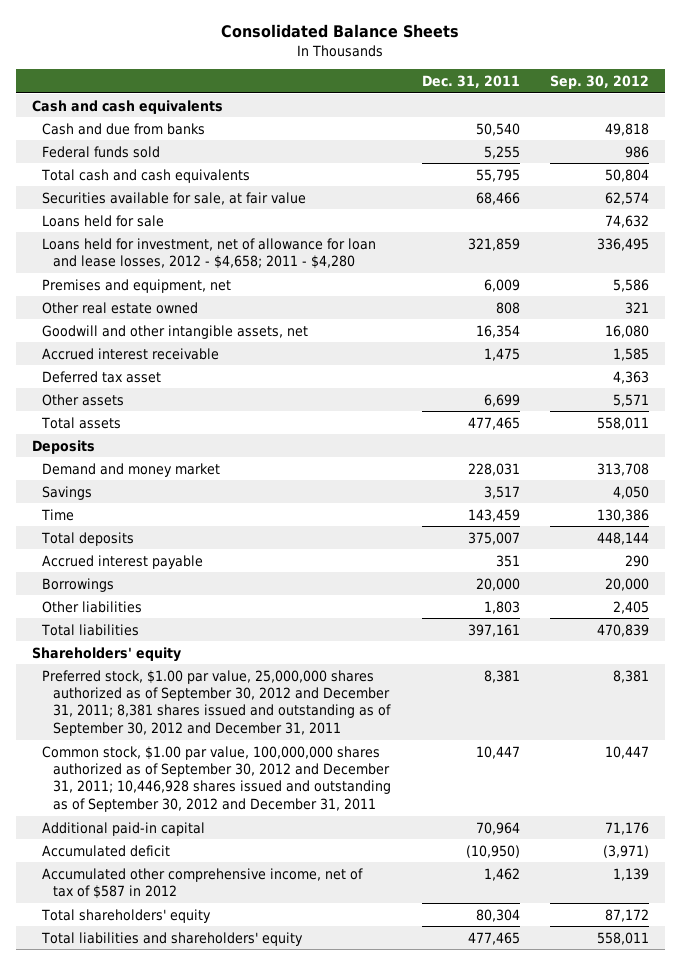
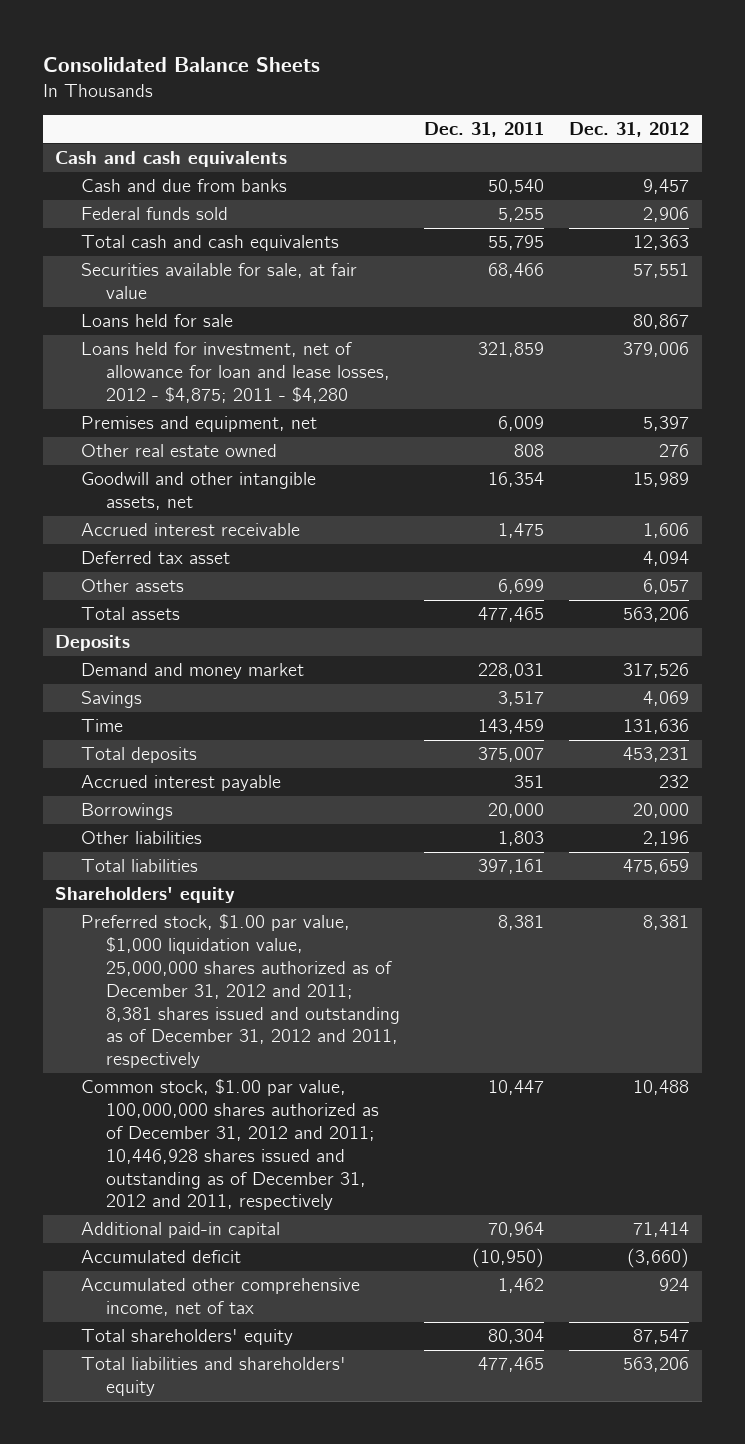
[550,75,650,90] Sep. 30, 2012 -> none
none -> [569,122,690,138] Dec. 31, 2012
[42,237,377,270] Loans held for investment, net of allowance for loan and lease losses, 2012 - $4,658; 2011 - $4,280 -> [80,342,390,403] Loans held for investment, net of allowance for loan and lease losses, 2012 - $4,875; 2011 - $4,280
[42,669,392,736] Preferred stock, $1.00 par value, 25,000,000 shares authorized as of September 30, 2012 and December 31, 2011; 8,381 shares issued and outstanding as of September 30, 2012 and December 31, 2011 -> [80,914,400,1069] Preferred stock, $1.00 par value, $1,000 liquidation value, 25,000,000 shares authorized as of December 31, 2012 and 2011; 8,381 shares issued and outstanding as of December 31, 2012 and 2011, respectively
[42,745,392,812] Common stock, $1.00 par value, 100,000,000 shares authorized as of September 30, 2012 and December 31, 2011; 10,446,928 shares issued and outstanding as of September 30, 2012 and December 31, 2011 -> [80,1079,379,1211] Common stock, $1.00 par value, 100,000,000 shares authorized as of December 31, 2012 and 2011; 10,446,928 shares issued and outstanding as of December 31, 2012 and 2011, respectively
[42,867,364,900] Accumulated other comprehensive income, net of tax of $587 in 2012 -> [80,1278,360,1317] Accumulated other comprehensive income, net of tax

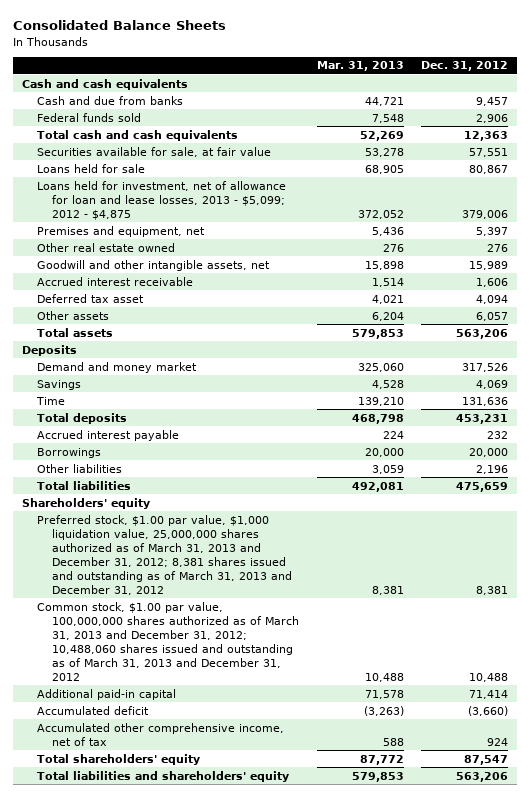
[424,122,545,138] Dec. 31, 2011 -> none
none -> [316,61,404,72] Mar. 31, 2013
[80,342,390,403] Loans held for investment, net of allowance for loan and lease losses, 2012 - $4,875; 2011 - $4,280 -> [36,180,286,220] Loans held for investment, net of allowance for loan and lease losses, 2013 - $5,099; 2012 - $4,875
[80,914,400,1069] Preferred stock, $1.00 par value, $1,000 liquidation value, 25,000,000 shares authorized as of December 31, 2012 and 2011; 8,381 shares issued and outstanding as of December 31, 2012 and 2011, respectively -> [36,514,293,596] Preferred stock, $1.00 par value, $1,000 liquidation value, 25,000,000 shares authorized as of March 31, 2013 and December 31, 2012; 8,381 shares issued and outstanding as of March 31, 2013 and December 31, 2012
[80,1079,379,1211] Common stock, $1.00 par value, 100,000,000 shares authorized as of December 31, 2012 and 2011; 10,446,928 shares issued and outstanding as of December 31, 2012 and 2011, respectively -> [36,601,300,682] Common stock, $1.00 par value, 100,000,000 shares authorized as of March 31, 2013 and December 31, 2012; 10,488,060 shares issued and outstanding as of March 31, 2013 and December 31, 2012

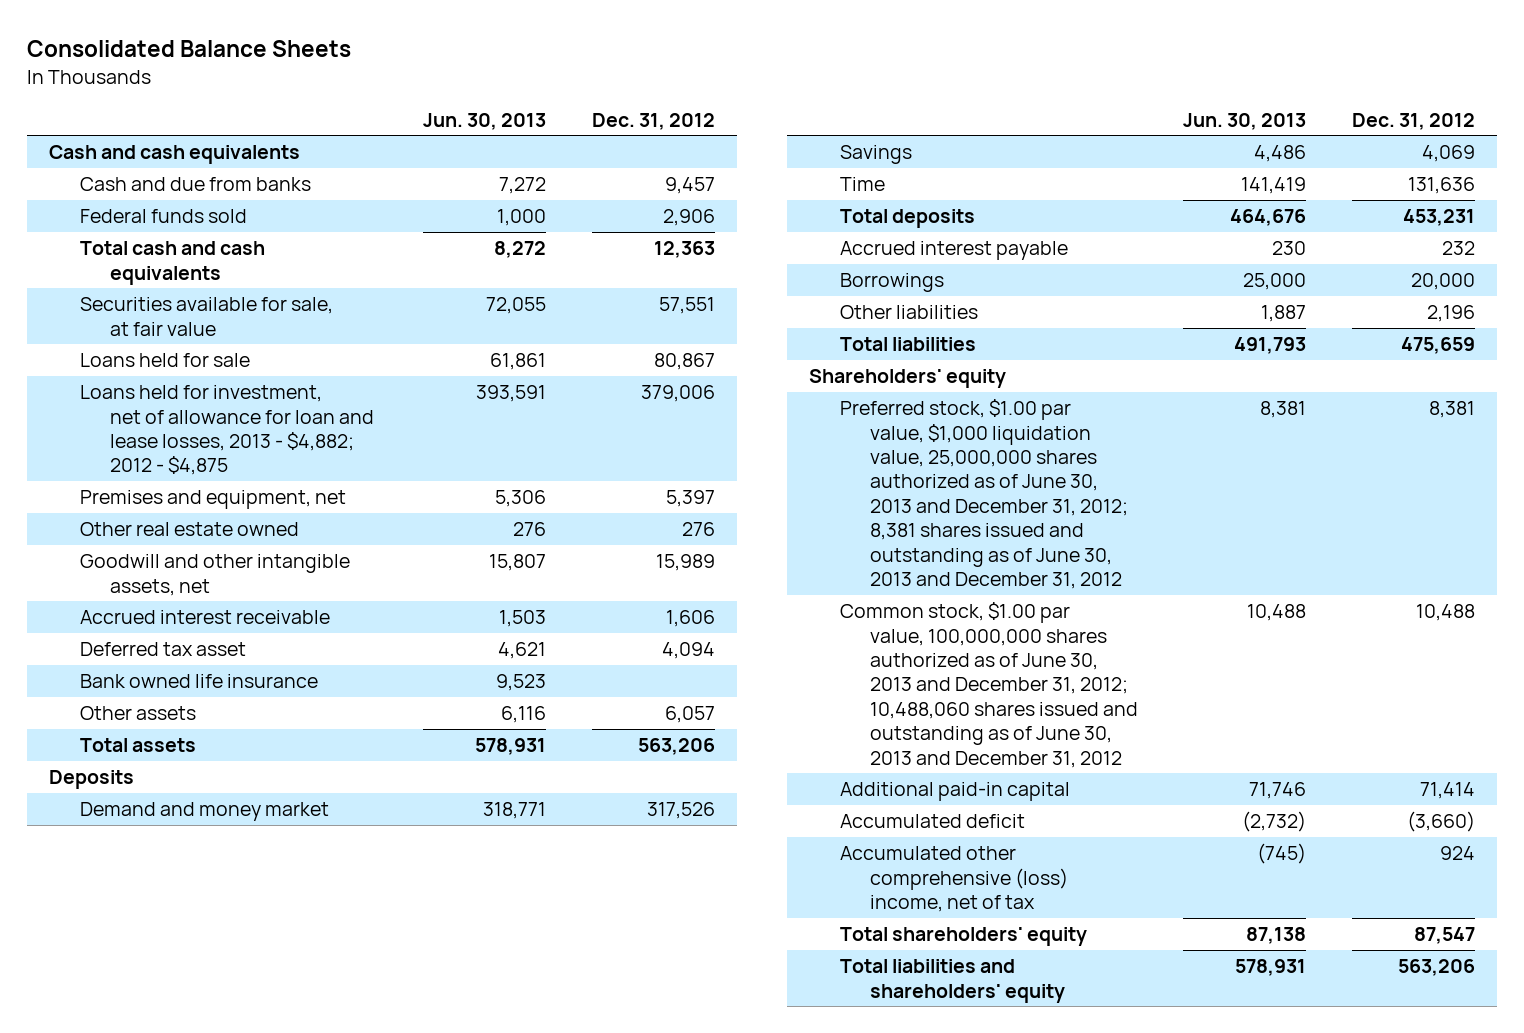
[316,61,404,72] Mar. 31, 2013 -> none
none -> [423,112,547,130] Jun. 30, 2013
[36,180,286,220] Loans held for investment, net of allowance for loan and lease losses, 2013 - $5,099; 2012 - $4,875 -> [79,385,375,476] Loans held for investment, net of allowance for loan and lease losses, 2013 - $4,882; 2012 - $4,875
none -> [79,674,318,689] Bank owned life insurance
[36,514,293,596] Preferred stock, $1.00 par value, $1,000 liquidation value, 25,000,000 shares authorized as of March 31, 2013 and December 31, 2012; 8,381 shares issued and outstanding as of March 31, 2013 and December 31, 2012 -> [839,399,1129,590] Preferred stock, $1.00 par value, $1,000 liquidation value, 25,000,000 shares authorized as of June 30, 2013 and December 31, 2012; 8,381 shares issued and outstanding as of June 30, 2013 and December 31, 2012
[36,601,300,682] Common stock, $1.00 par value, 100,000,000 shares authorized as of March 31, 2013 and December 31, 2012; 10,488,060 shares issued and outstanding as of March 31, 2013 and December 31, 2012 -> [839,602,1139,768] Common stock, $1.00 par value, 100,000,000 shares authorized as of June 30, 2013 and December 31, 2012; 10,488,060 shares issued and outstanding as of June 30, 2013 and December 31, 2012
[36,722,284,746] Accumulated other comprehensive income, net of tax -> [839,846,1069,912] Accumulated other comprehensive (loss) income, net of tax

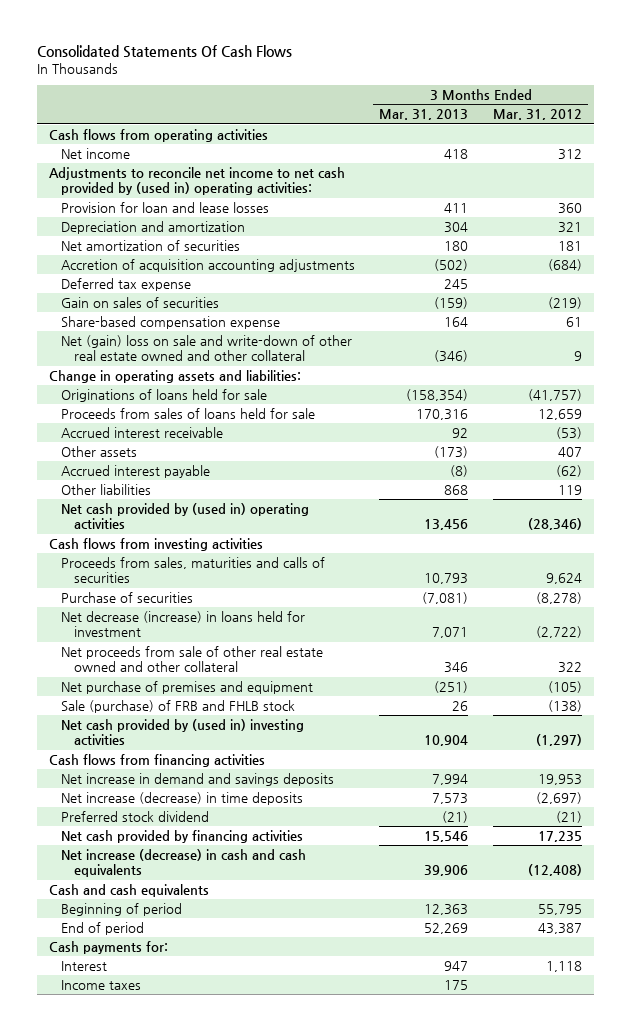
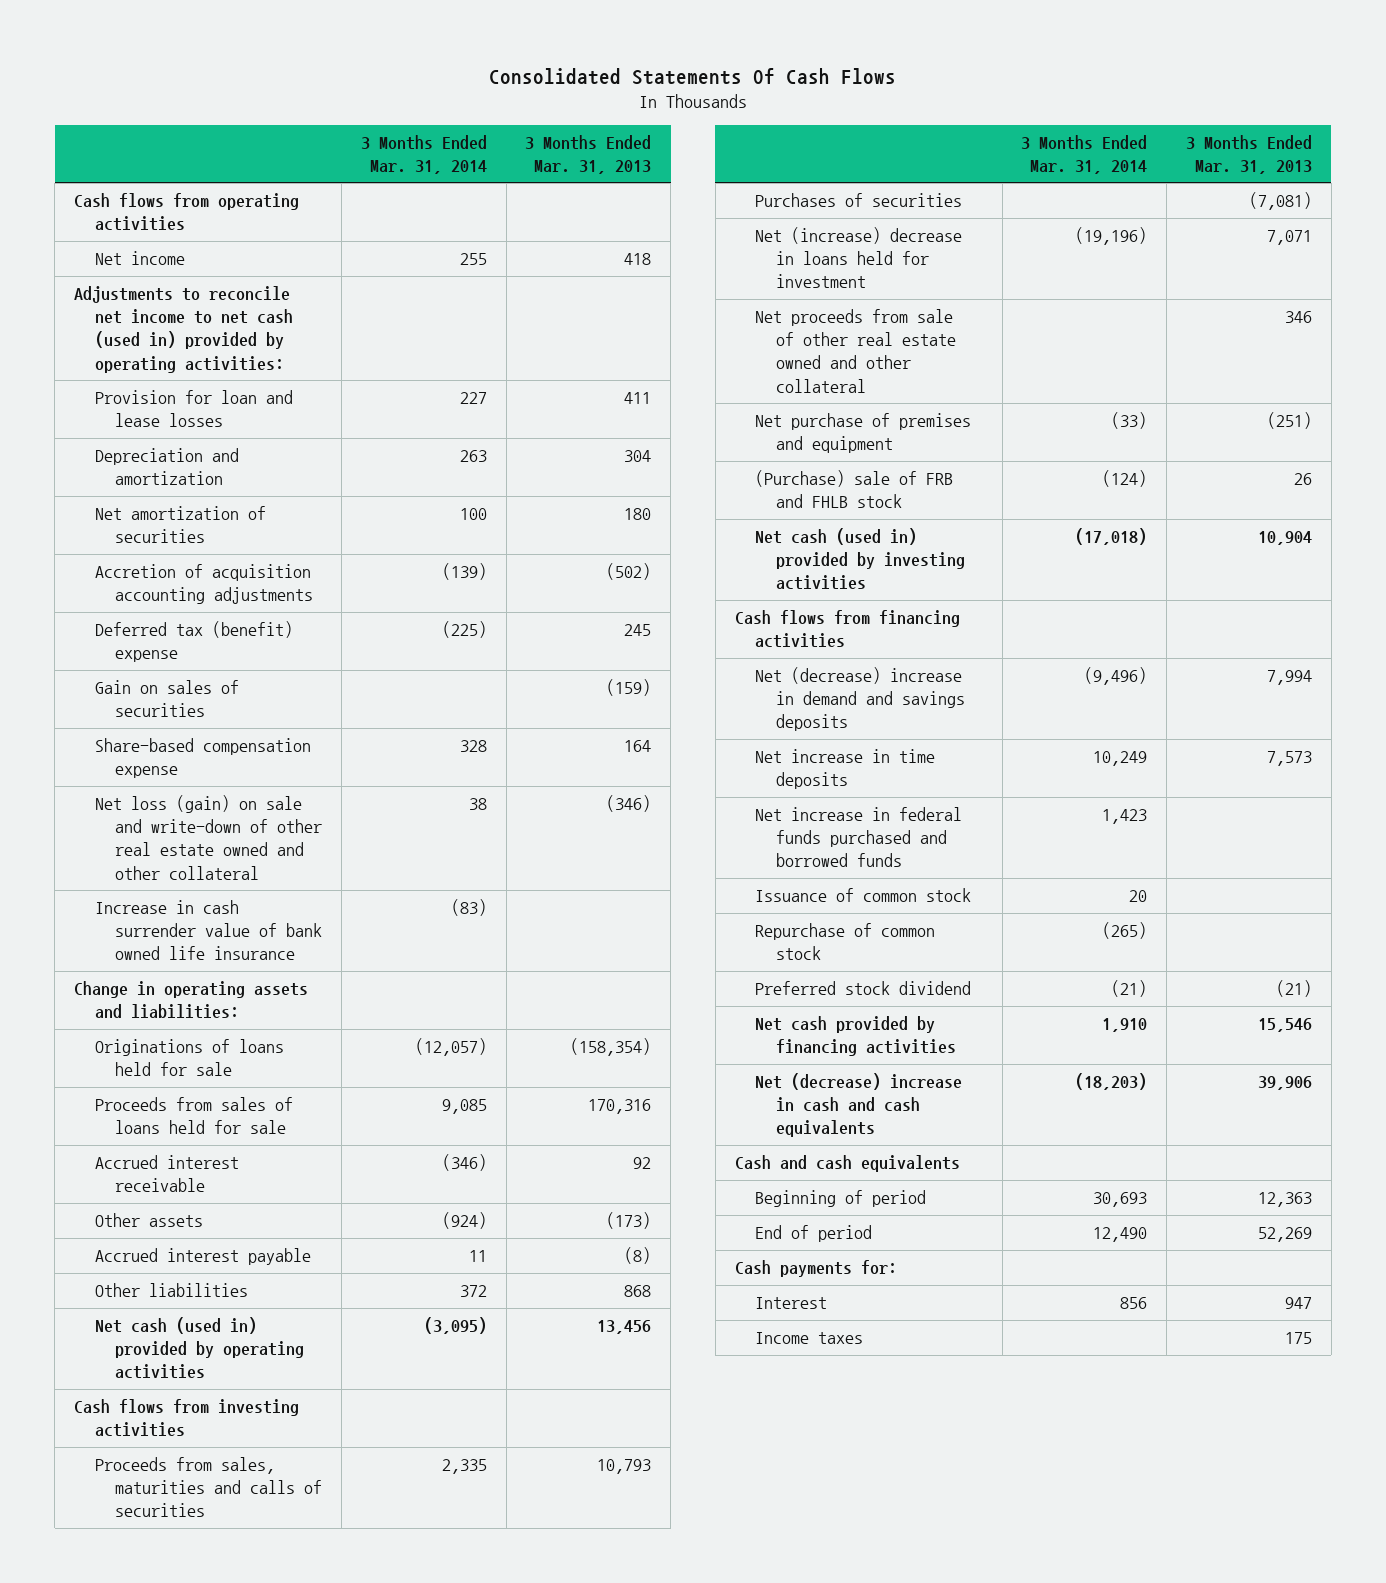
[492,109,582,121] Mar. 31, 2012 -> none
none -> [360,134,487,174] 3 Months Ended Mar. 31, 2014
[48,167,345,196] Adjustments to reconcile net income to net cash provided by (used in) operating activities: -> [74,285,293,373] Adjustments to reconcile net income to net cash (used in) provided by operating activities:
[61,278,192,292] Deferred tax expense -> [94,620,293,663] Deferred tax (benefit) expense
[61,335,353,362] Net (gain) loss on sale and write-down of other real estate owned and other collateral -> [94,794,323,880] Net loss (gain) on sale and write-down of other real estate owned and other collateral
none -> [94,899,323,961] Increase in cash surrender value of bank owned life insurance
[61,503,310,530] Net cash provided by (used in) operating activities -> [94,1316,305,1380] Net cash (used in) provided by operating activities
[61,592,194,604] Purchase of securities -> [755,192,963,207] Purchases of securities
[61,611,306,638] Net decrease (increase) in loans held for investment -> [755,226,963,289] Net (increase) decrease in loans held for investment
[61,700,296,714] Sale (purchase) of FRB and FHLB stock -> [755,469,954,509] (Purchase) sale of FRB and FHLB stock
[61,719,305,746] Net cash provided by (used in) investing activities -> [755,527,965,591] Net cash (used in) provided by investing activities
[61,773,335,787] Net increase in demand and savings deposits -> [755,666,965,732] Net (decrease) increase in demand and savings deposits
[61,792,304,806] Net increase (decrease) in time deposits -> [755,748,936,790] Net increase in time deposits
none -> [755,806,963,868] Net increase in federal funds purchased and borrowed funds
none -> [755,887,972,902] Issuance of common stock
none -> [755,922,936,961] Repurchase of common stock
[61,849,307,878] Net increase (decrease) in cash and cash equivalents -> [755,1072,963,1138] Net (decrease) increase in cash and cash equivalents

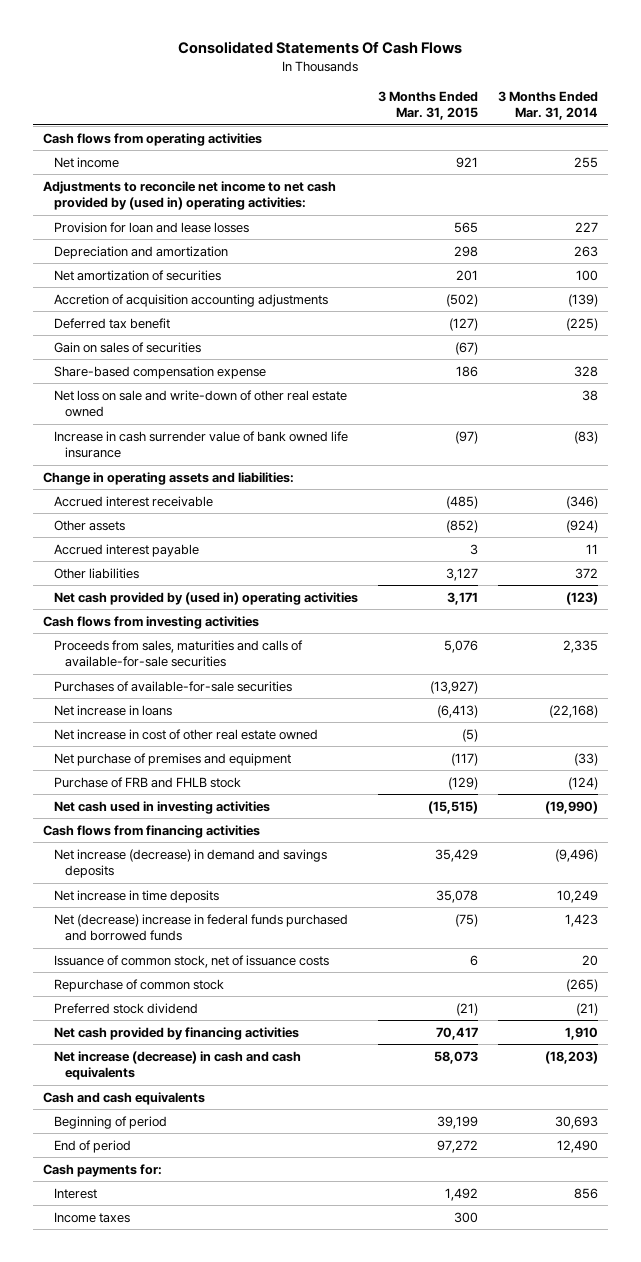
[525,134,652,174] 3 Months Ended Mar. 31, 2013 -> none
none -> [377,90,478,121] 3 Months Ended Mar. 31, 2015
[74,285,293,373] Adjustments to reconcile net income to net cash (used in) provided by operating activities: -> [42,180,336,211] Adjustments to reconcile net income to net cash provided by (used in) operating activities:
[94,620,293,663] Deferred tax (benefit) expense -> [53,317,170,329] Deferred tax benefit
[94,794,323,880] Net loss (gain) on sale and write-down of other real estate owned and other collateral -> [53,389,347,418] Net loss on sale and write-down of other real estate owned
[94,1038,284,1077] Originations of loans held for sale -> none
[94,1096,293,1135] Proceeds from sales of loans held for sale -> none
[94,1316,305,1380] Net cash (used in) provided by operating activities -> [53,591,358,605] Net cash provided by (used in) operating activities
[423,1316,487,1334] (3,095) -> [565,591,598,605] (123)
[755,308,956,393] Net proceeds from sale of other real estate owned and other collateral -> none
[94,1456,323,1518] Proceeds from sales, maturities and calls of securities -> [53,639,303,668] Proceeds from sales, maturities and calls of available-for-sale securities
[755,192,963,207] Purchases of securities -> [53,680,292,692] Purchases of available-for-sale securities
[755,226,963,289] Net (increase) decrease in loans held for investment -> [53,704,172,716] Net increase in loans
[1075,226,1148,245] (19,196) -> [548,704,598,718] (22,168)
none -> [53,728,318,740] Net increase in cost of other real estate owned
[755,469,954,509] (Purchase) sale of FRB and FHLB stock -> [53,776,241,788] Purchase of FRB and FHLB stock
[755,527,965,591] Net cash (used in) provided by investing activities -> [53,800,270,814] Net cash used in investing activities
[1075,527,1148,545] (17,018) -> [544,800,598,814] (19,990)
[755,666,965,732] Net (decrease) increase in demand and savings deposits -> [53,848,327,879] Net increase (decrease) in demand and savings deposits
[755,806,963,868] Net increase in federal funds purchased and borrowed funds -> [53,913,348,942] Net (decrease) increase in federal funds purchased and borrowed funds
[755,887,972,902] Issuance of common stock -> [53,954,329,968] Issuance of common stock, net of issuance costs
[755,1072,963,1138] Net (decrease) increase in cash and cash equivalents -> [53,1050,301,1081] Net increase (decrease) in cash and cash equivalents

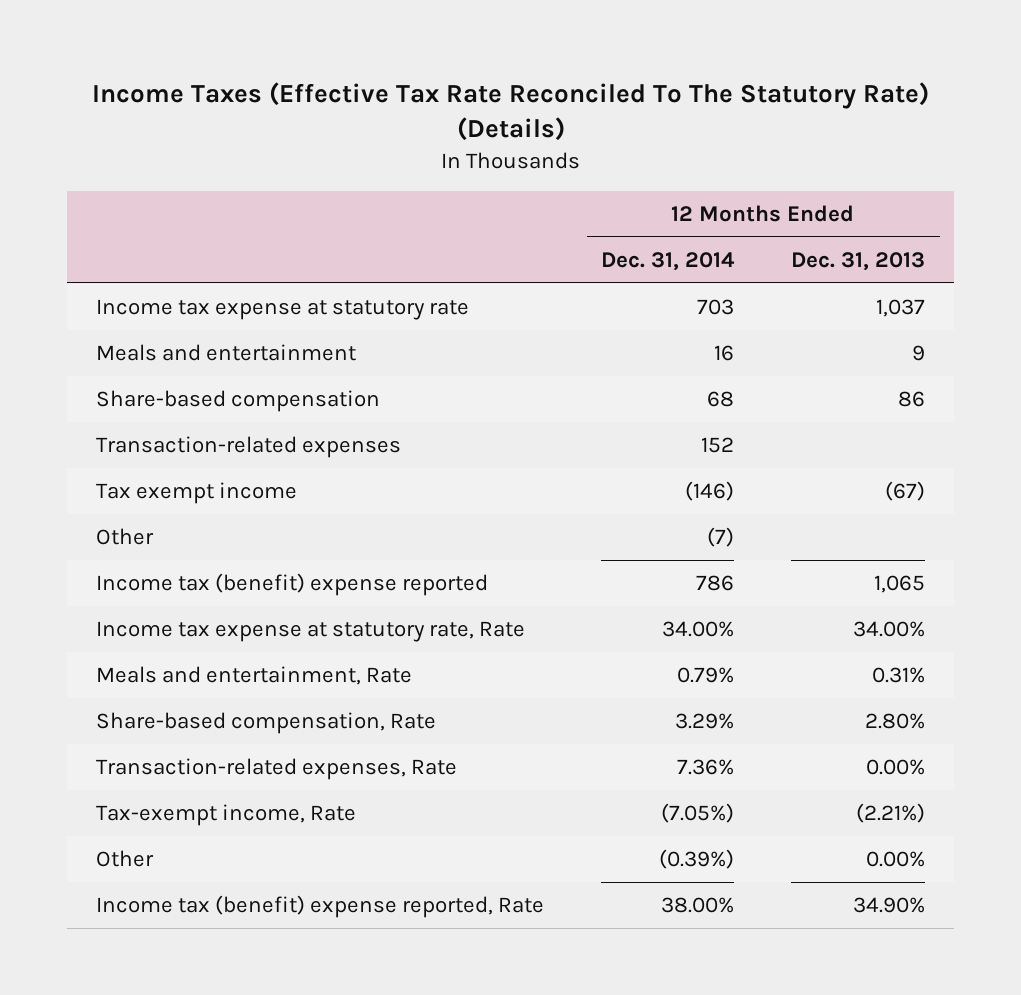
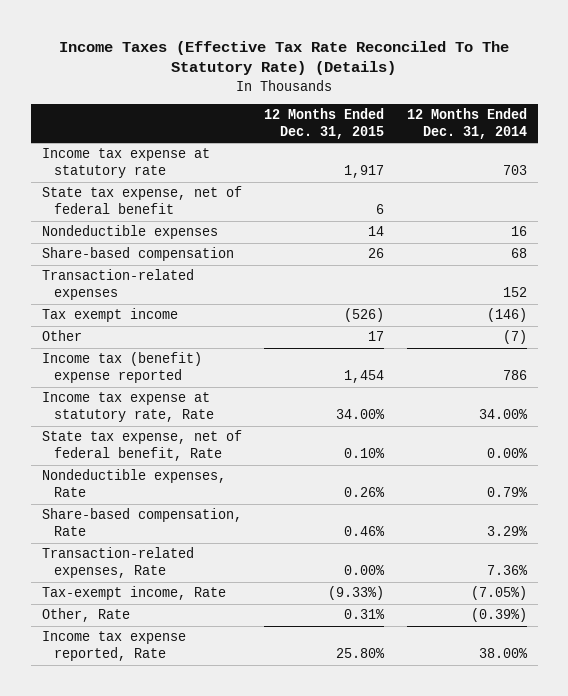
[791,251,926,271] Dec. 31, 2013 -> none
none -> [264,108,385,139] 12 Months Ended Dec. 31, 2015
[95,344,356,362] Meals and entertainment -> none
none -> [41,186,242,214] State tax expense, net of federal benefit
none -> [41,225,218,240] Nondeductible expenses
[95,666,412,686] Meals and entertainment, Rate -> none
none -> [41,430,242,461] State tax expense, net of federal benefit, Rate
none -> [41,469,226,497] Nondeductible expenses, Rate
[95,850,154,868] Other -> [41,608,130,623] Other, Rate
[95,895,544,919] Income tax (benefit) expense reported, Rate -> [41,631,186,661] Income tax expense reported, Rate

